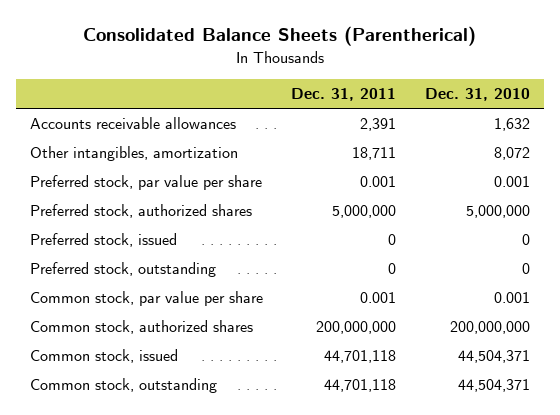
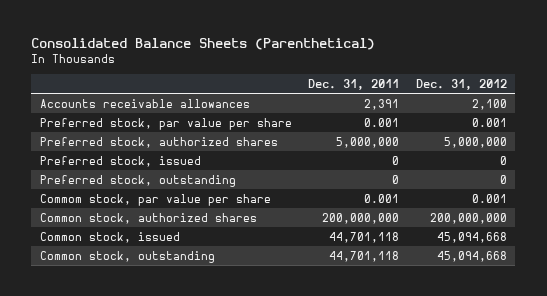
[82,25,476,46] Consolidated Balance Sheets (Parentherical) -> [31,38,376,51] Consolidated Balance Sheets (Parenthetical)
[424,88,530,102] Dec. 31, 2010 -> none
none -> [416,79,508,91] Dec. 31, 2012
[30,146,239,162] Other intangibles, amortization -> none
[30,291,264,307] Common stock, par value per share -> [39,193,271,206] Commom stock, par value per share

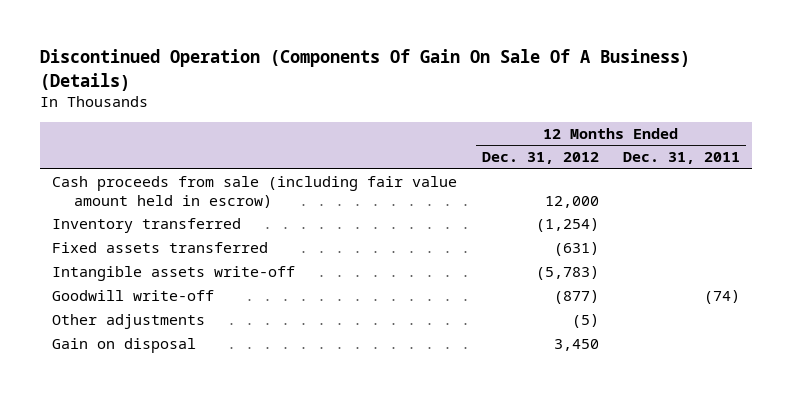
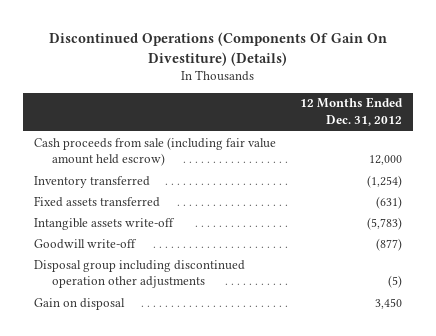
[40,49,691,91] Discontinued Operation (Components Of Gain On Sale Of A Business) (Details) -> [49,31,388,66] Discontinued Operations (Components Of Gain On Divestiture) (Details)
[623,152,741,165] Dec. 31, 2011 -> none
[52,176,458,208] Cash proceeds from sale (including fair value amount held in escrow) -> [34,136,277,167] Cash proceeds from sale (including fair value amount held escrow)
[52,314,206,330] Other adjustments -> [34,259,246,289] Disposal group including discontinued operation other adjustments

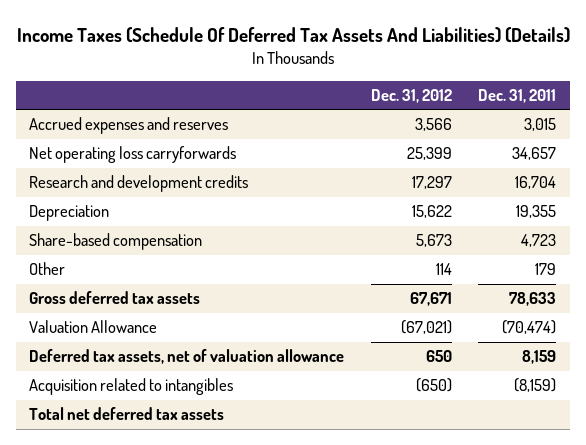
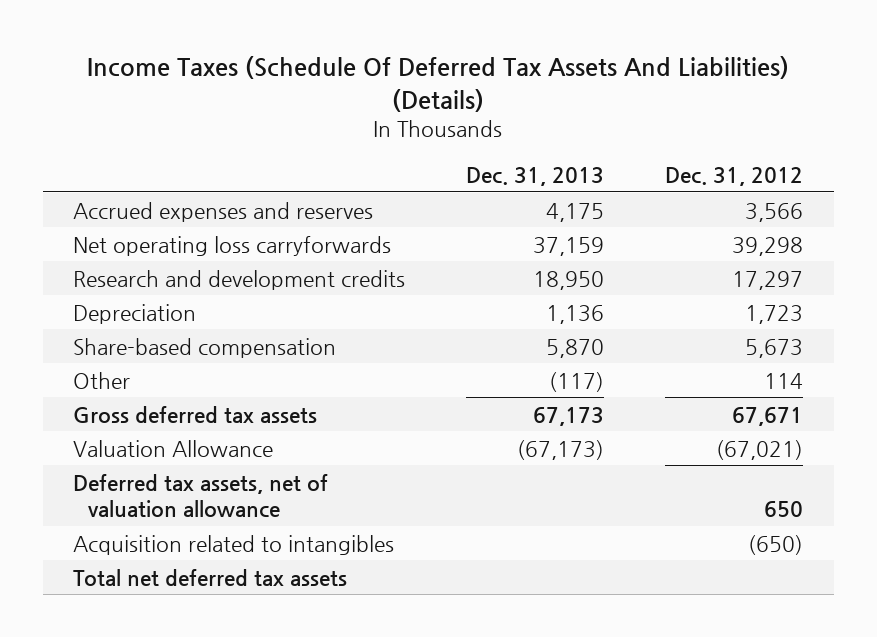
[478,88,557,103] Dec. 31, 2011 -> none
none -> [466,166,605,186] Dec. 31, 2013
[406,147,452,161] 25,399 -> [732,236,804,256] 39,298
[411,205,452,219] 15,622 -> [745,304,804,324] 1,723

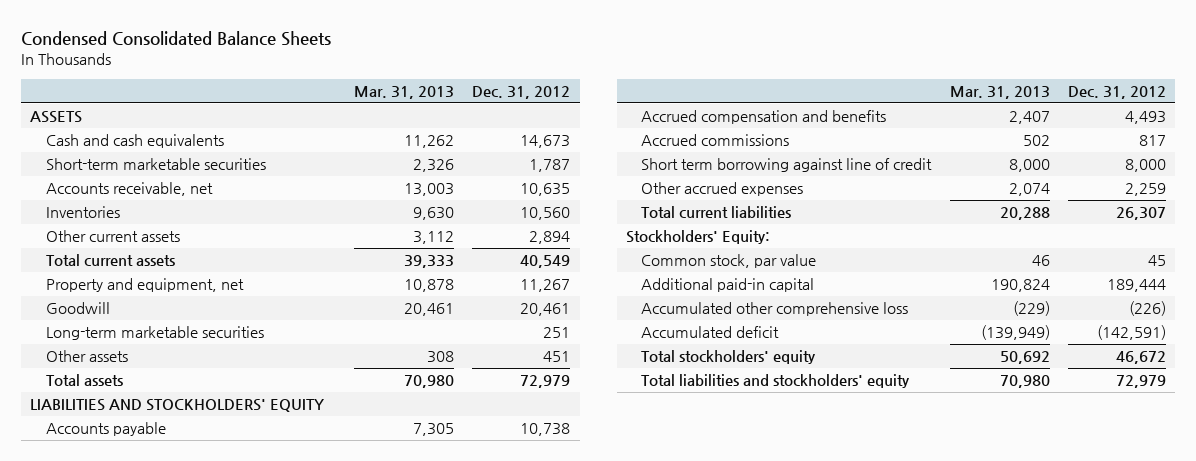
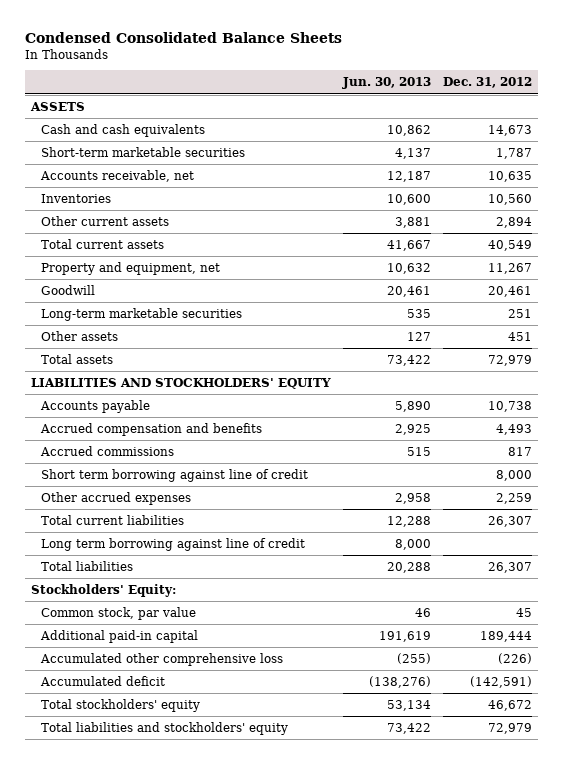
[353,85,454,99] Mar. 31, 2013 -> none
none -> [342,77,432,90] Jun. 30, 2013
none -> [40,537,305,551] Long term borrowing against line of credit
none -> [40,560,133,571] Total liabilities

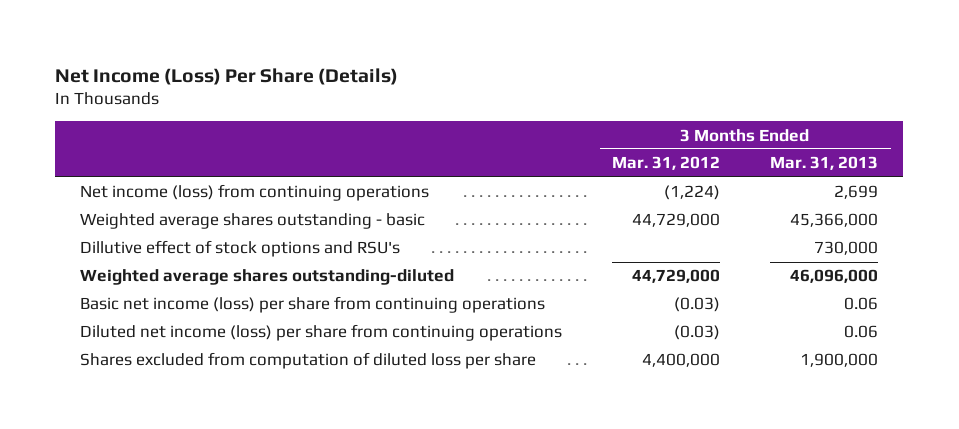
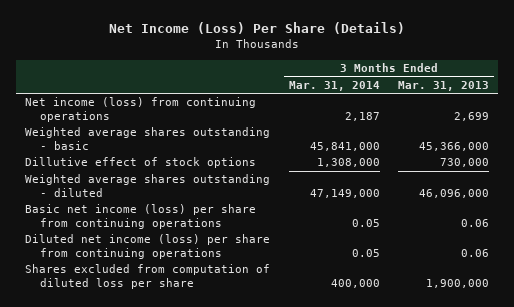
[612,156,721,171] Mar. 31, 2012 -> none
none -> [288,80,380,91] Mar. 31, 2014
[80,240,401,258] Dillutive effect of stock options and RSU's -> [24,157,256,169] Dillutive effect of stock options
[80,269,455,286] Weighted average shares outstanding-diluted -> [24,174,270,197] Weighted average shares outstanding - diluted

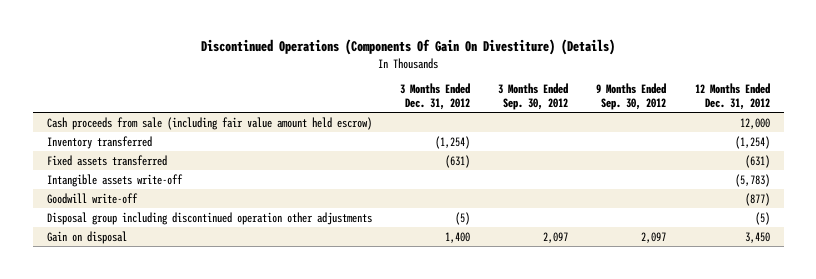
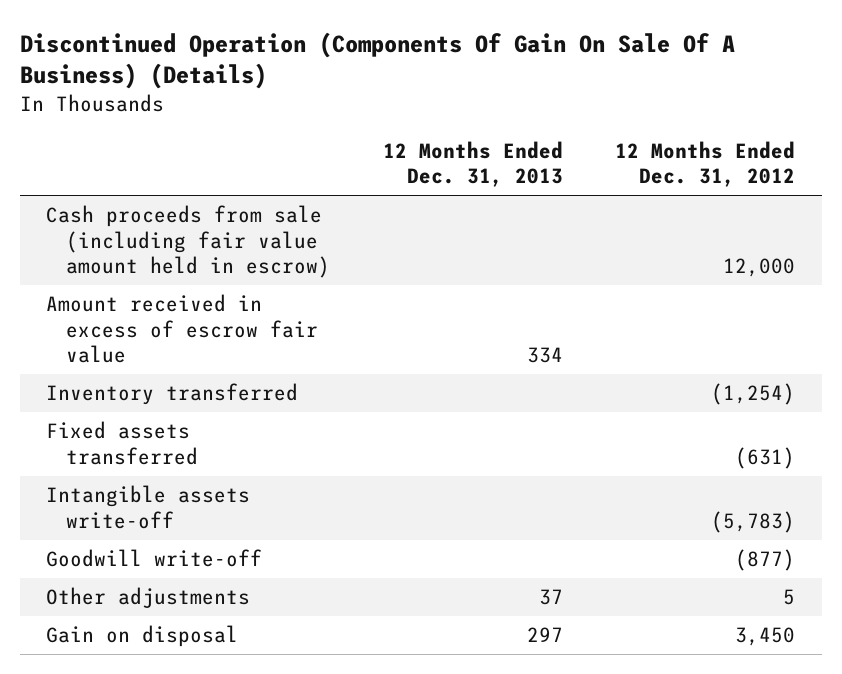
[201,39,616,56] Discontinued Operations (Components Of Gain On Divestiture) (Details) -> [20,31,736,90] Discontinued Operation (Components Of Gain On Sale Of A Business) (Details)
[399,83,470,111] 3 Months Ended Dec. 31, 2012 -> none
[498,83,569,111] 3 Months Ended Sep. 30, 2012 -> none
[596,83,667,111] 9 Months Ended Sep. 30, 2012 -> none
none -> [382,140,563,187] 12 Months Ended Dec. 31, 2013
[46,116,372,130] Cash proceeds from sale (including fair value amount held escrow) -> [46,205,330,278] Cash proceeds from sale (including fair value amount held in escrow)
none -> [46,294,318,363] Amount received in excess of escrow fair value
[46,211,372,225] Disposal group including discontinued operation other adjustments -> [46,587,251,609] Other adjustments
[754,211,770,225] (5) -> [783,589,796,606] 5

